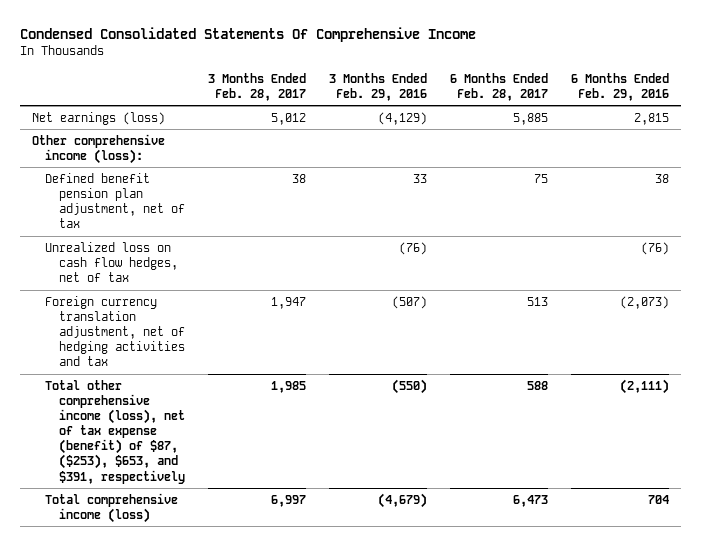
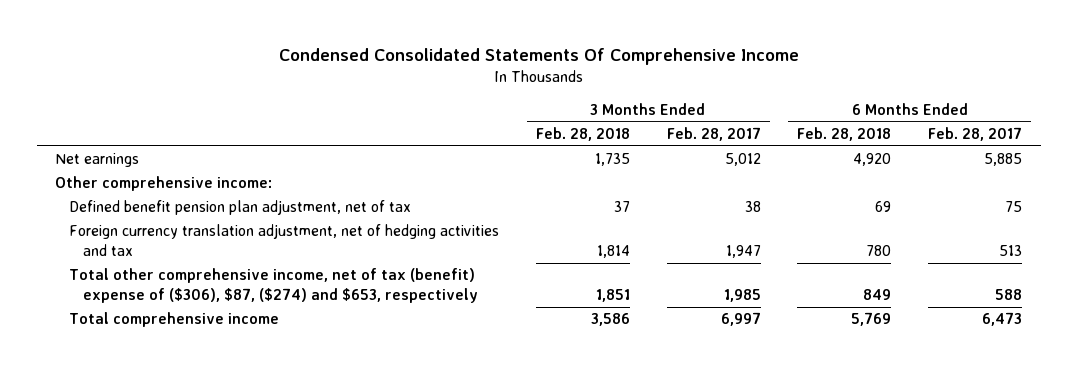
[328,72,427,101] 3 Months Ended Feb. 29, 2016 -> none
[571,72,670,101] 6 Months Ended Feb. 29, 2016 -> none
none -> [535,127,630,142] Feb. 28, 2018
none -> [797,127,892,142] Feb. 28, 2018
[31,111,165,125] Net earnings (loss) -> [55,153,140,168] Net earnings
[31,133,165,164] Other comprehensive income (loss): -> [55,176,273,192] Other comprehensive income:
[45,241,178,283] Unrealized loss on cash flow hedges, net of tax -> none
[45,379,185,484] Total other comprehensive income (loss), net of tax expense (benefit) of $87, ($253), $653, and $391, respectively -> [69,268,479,303] Total other comprehensive income, net of tax (benefit) expense of ($306), $87, ($274) and $653, respectively
[45,492,179,523] Total comprehensive income (loss) -> [69,312,280,328] Total comprehensive income

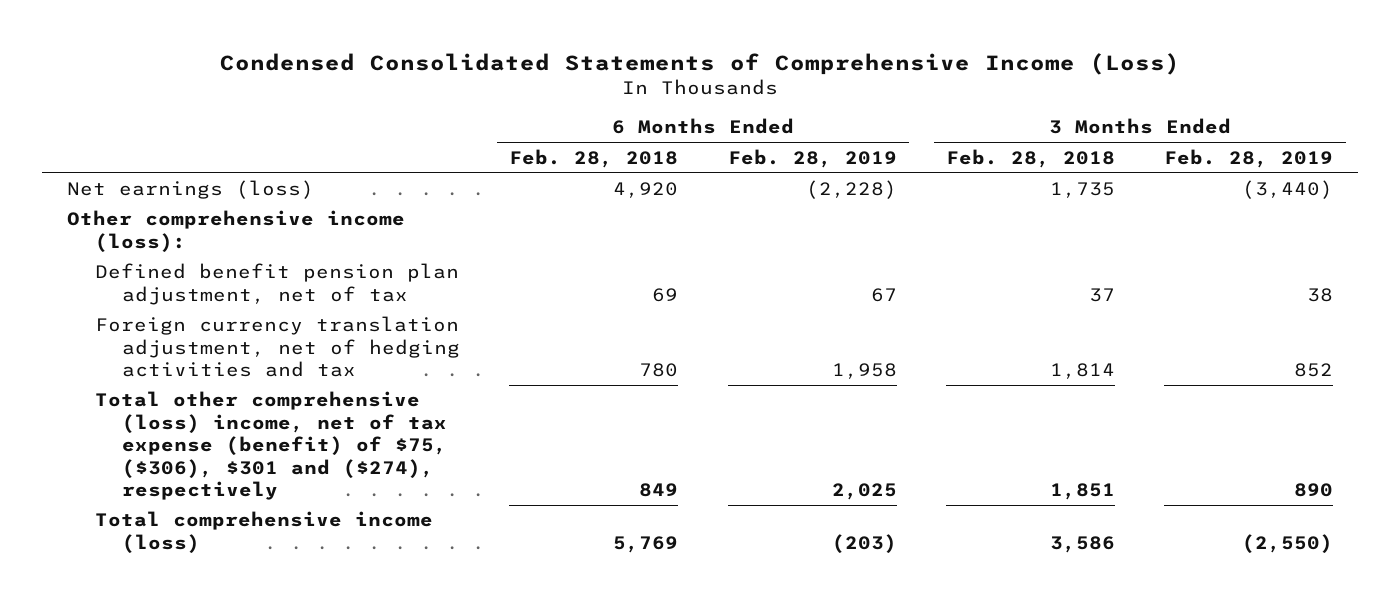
[278,48,799,66] Condensed Consolidated Statements Of Comprehensive Income -> [220,53,1181,76] Condensed Consolidated Statements of Comprehensive Income (Loss)
[666,127,761,142] Feb. 28, 2017 -> none
[928,127,1023,142] Feb. 28, 2017 -> none
none -> [727,148,897,168] Feb. 28, 2019
none -> [1164,148,1334,168] Feb. 28, 2019
[55,153,140,168] Net earnings -> [67,180,315,200] Net earnings (loss)
[55,176,273,192] Other comprehensive income: -> [67,210,406,252] Other comprehensive income (loss):
[69,268,479,303] Total other comprehensive income, net of tax (benefit) expense of ($306), $87, ($274) and $653, respectively -> [94,391,447,501] Total other comprehensive (loss) income, net of tax expense (benefit) of $75, ($306), $301 and ($274), respectively
[69,312,280,328] Total comprehensive income -> [94,511,433,553] Total comprehensive income (loss)

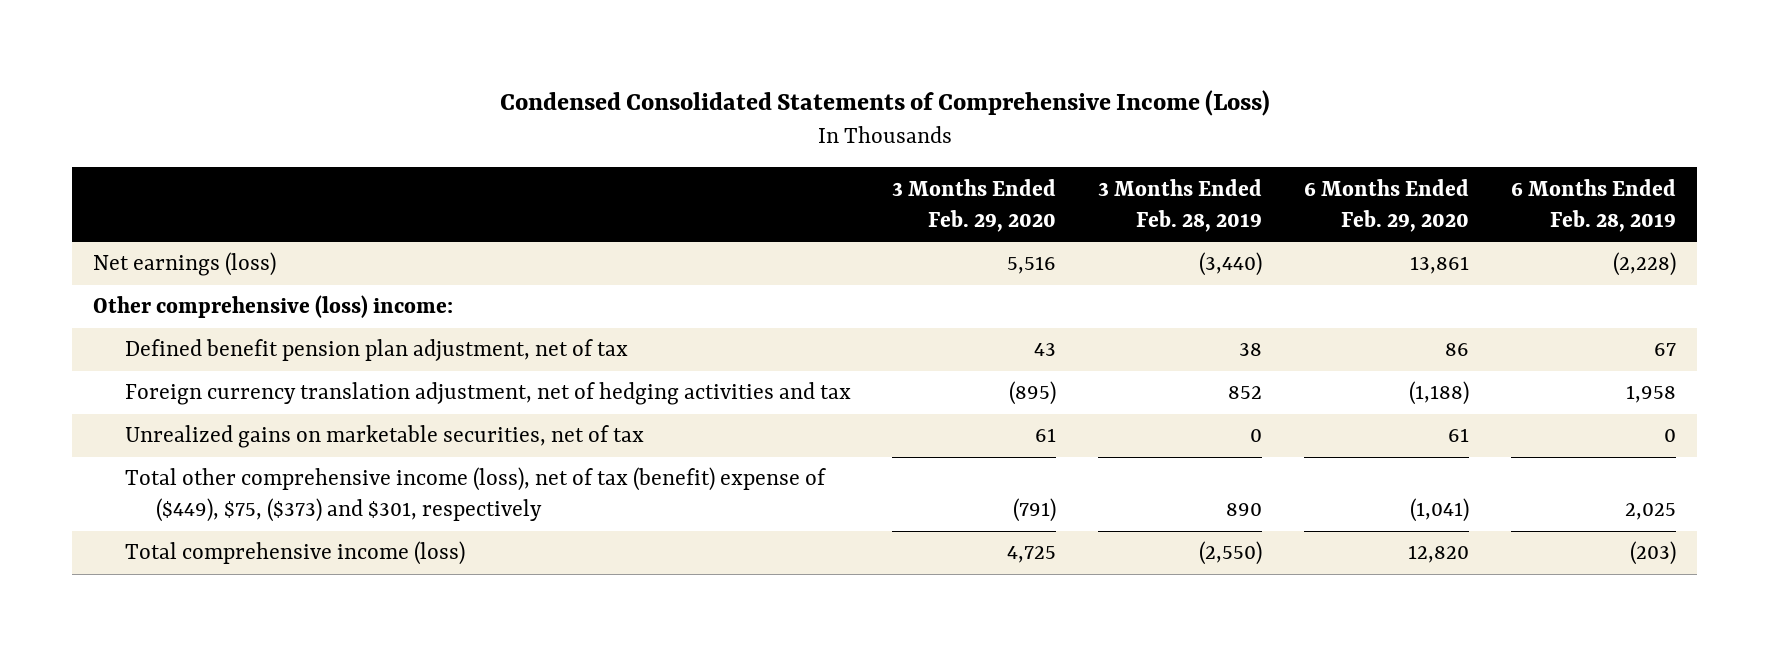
[509,148,679,168] Feb. 28, 2018 -> none
[945,148,1115,168] Feb. 28, 2018 -> none
none -> [892,178,1057,232] 3 Months Ended Feb. 29, 2020
none -> [1304,178,1470,232] 6 Months Ended Feb. 29, 2020
[67,210,406,252] Other comprehensive income (loss): -> [93,295,454,319] Other comprehensive (loss) income:
none -> [124,425,644,449] Unrealized gains on marketable securities, net of tax
[94,391,447,501] Total other comprehensive (loss) income, net of tax expense (benefit) of $75, ($306), $301 and ($274), respectively -> [124,467,826,523] Total other comprehensive income (loss), net of tax (benefit) expense of ($449), $75, ($373) and $301, respectively

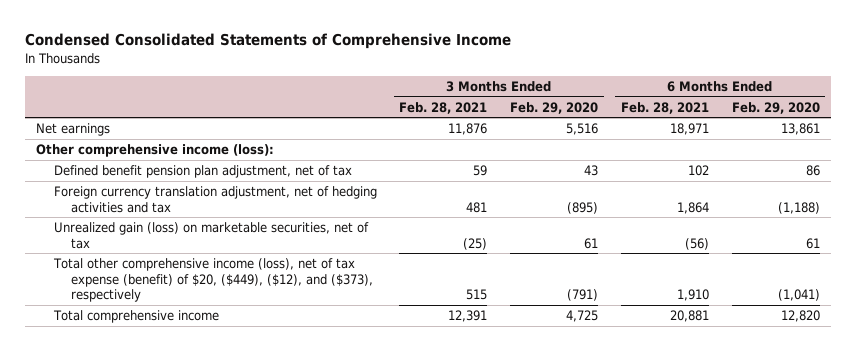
[499,90,1270,117] Condensed Consolidated Statements of Comprehensive Income (Loss) -> [25,33,512,50] Condensed Consolidated Statements of Comprehensive Income
[1098,178,1263,232] 3 Months Ended Feb. 28, 2019 -> none
[1511,178,1677,232] 6 Months Ended Feb. 28, 2019 -> none
none -> [399,101,488,114] Feb. 28, 2021
none -> [620,101,709,114] Feb. 28, 2021
[93,252,277,277] Net earnings (loss) -> [36,123,111,137] Net earnings
[93,295,454,319] Other comprehensive (loss) income: -> [36,144,275,158] Other comprehensive income (loss):
[124,425,644,449] Unrealized gains on marketable securities, net of tax -> [53,222,369,249] Unrealized gain (loss) on marketable securities, net of tax
[124,467,826,523] Total other comprehensive income (loss), net of tax (benefit) expense of ($449), $75, ($373) and $301, respectively -> [52,258,374,302] Total other comprehensive income (loss), net of tax expense (benefit) of $20, ($449), ($12), and ($373), respectively
[124,541,465,566] Total comprehensive income (loss) -> [52,310,219,324] Total comprehensive income

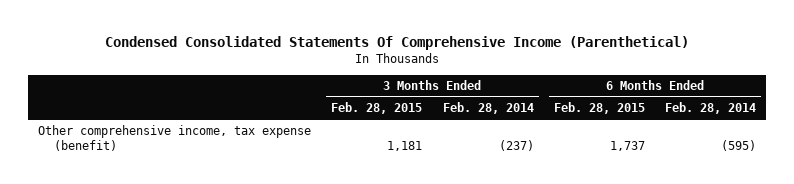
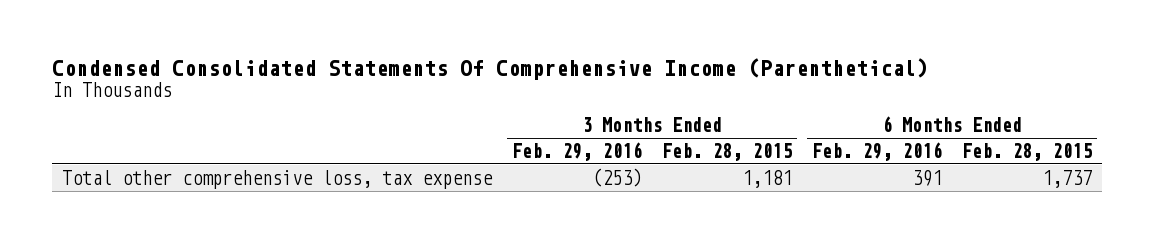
[442,102,534,115] Feb. 28, 2014 -> none
[665,102,757,115] Feb. 28, 2014 -> none
none -> [511,141,642,161] Feb. 29, 2016
none -> [811,141,942,161] Feb. 29, 2016
[38,125,312,151] Other comprehensive income, tax expense (benefit) -> [61,169,493,189] Total other comprehensive loss, tax expense

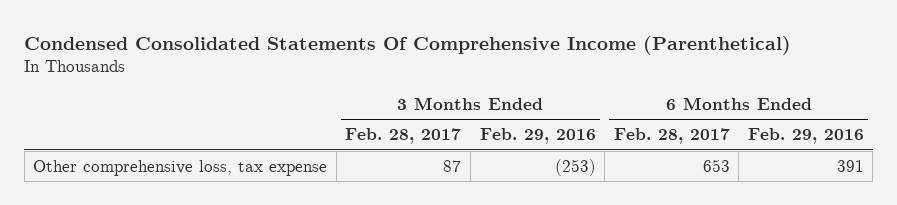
[661,142,792,161] Feb. 28, 2015 -> none
[962,142,1093,161] Feb. 28, 2015 -> none
none -> [345,128,462,145] Feb. 28, 2017
none -> [613,128,730,145] Feb. 28, 2017
[61,169,493,189] Total other comprehensive loss, tax expense -> [33,159,328,176] Other comprehensive loss, tax expense

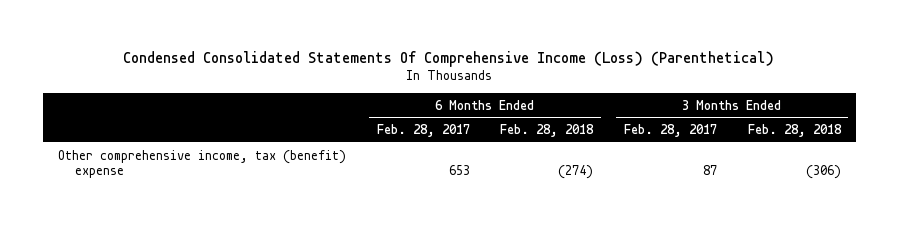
[24,35,792,55] Condensed Consolidated Statements Of Comprehensive Income (Parenthetical) -> [123,50,775,67] Condensed Consolidated Statements Of Comprehensive Income (Loss) (Parenthetical)
[479,128,596,145] Feb. 29, 2016 -> none
[747,128,864,145] Feb. 29, 2016 -> none
none -> [500,124,595,138] Feb. 28, 2018
none -> [747,124,842,138] Feb. 28, 2018
[33,159,328,176] Other comprehensive loss, tax expense -> [58,149,347,179] Other comprehensive income, tax (benefit) expense

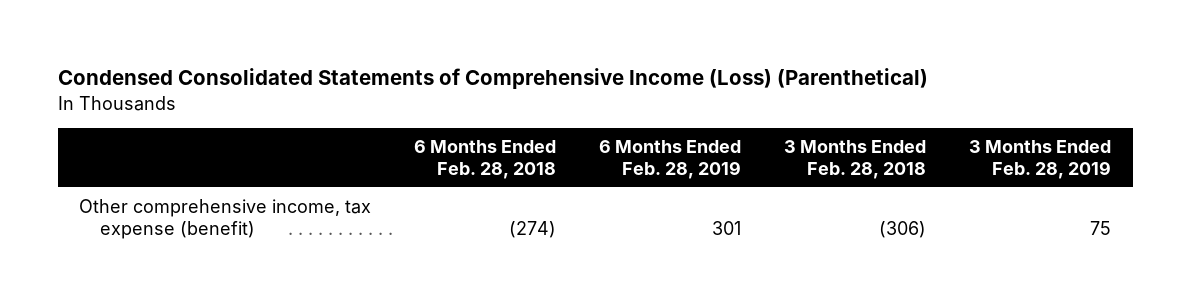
[123,50,775,67] Condensed Consolidated Statements Of Comprehensive Income (Loss) (Parenthetical) -> [57,68,928,90] Condensed Consolidated Statements of Comprehensive Income (Loss) (Parenthetical)
[376,124,470,138] Feb. 28, 2017 -> none
[624,124,718,138] Feb. 28, 2017 -> none
none -> [599,139,742,180] 6 Months Ended Feb. 28, 2019
none -> [969,139,1112,180] 3 Months Ended Feb. 28, 2019
[58,149,347,179] Other comprehensive income, tax (benefit) expense -> [79,198,372,240] Other comprehensive income, tax expense (benefit)

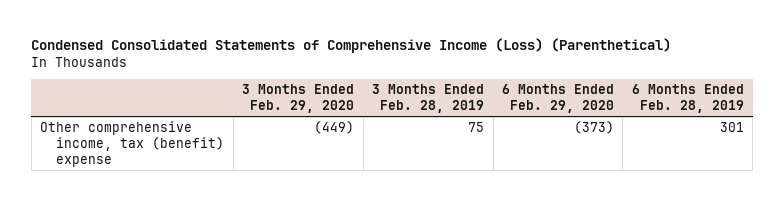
[414,139,557,180] 6 Months Ended Feb. 28, 2018 -> none
[784,139,927,180] 3 Months Ended Feb. 28, 2018 -> none
none -> [242,84,355,114] 3 Months Ended Feb. 29, 2020
none -> [501,84,614,114] 6 Months Ended Feb. 29, 2020
[79,198,372,240] Other comprehensive income, tax expense (benefit) -> [40,121,225,167] Other comprehensive income, tax (benefit) expense

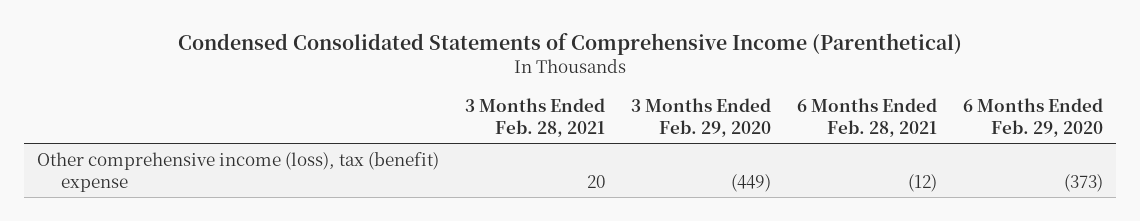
[31,38,672,54] Condensed Consolidated Statements of Comprehensive Income (Loss) (Parenthetical) -> [177,33,962,56] Condensed Consolidated Statements of Comprehensive Income (Parenthetical)
[372,84,485,114] 3 Months Ended Feb. 28, 2019 -> none
[631,84,744,114] 6 Months Ended Feb. 28, 2019 -> none
none -> [464,98,605,138] 3 Months Ended Feb. 28, 2021
none -> [796,98,937,138] 6 Months Ended Feb. 28, 2021
[40,121,225,167] Other comprehensive income, tax (benefit) expense -> [36,151,439,192] Other comprehensive income (loss), tax (benefit) expense

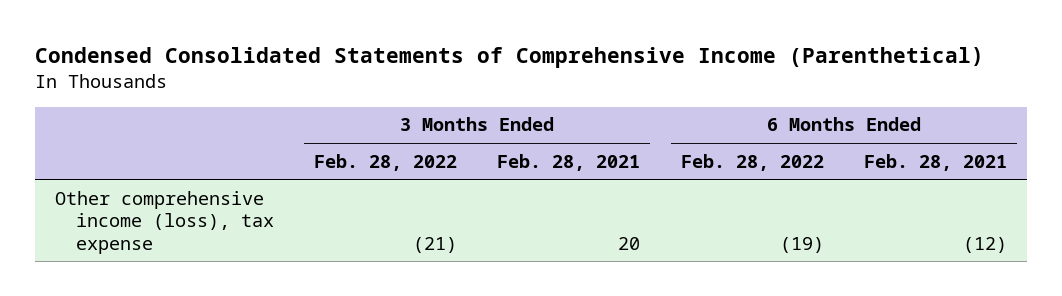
[630,98,771,138] 3 Months Ended Feb. 29, 2020 -> none
[962,98,1103,138] 6 Months Ended Feb. 29, 2020 -> none
none -> [313,153,457,171] Feb. 28, 2022
none -> [680,153,824,171] Feb. 28, 2022
[36,151,439,192] Other comprehensive income (loss), tax (benefit) expense -> [55,190,274,254] Other comprehensive income (loss), tax expense

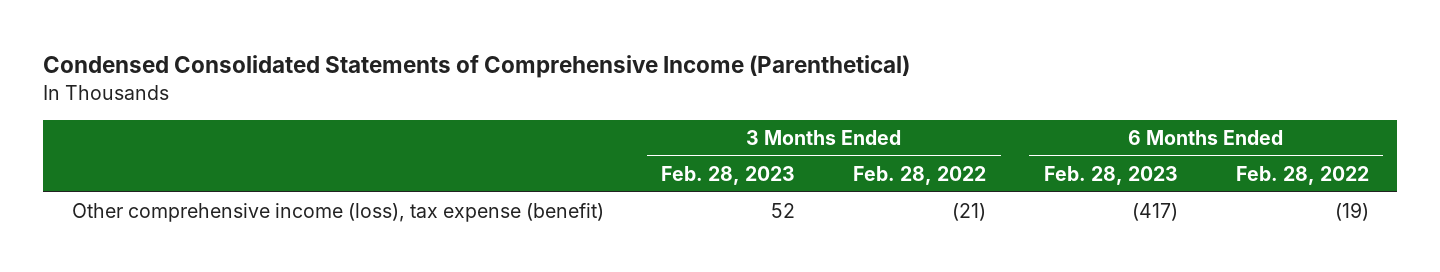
[497,153,641,171] Feb. 28, 2021 -> none
[864,153,1008,171] Feb. 28, 2021 -> none
none -> [661,166,796,186] Feb. 28, 2023
none -> [1043,166,1178,186] Feb. 28, 2023
[55,190,274,254] Other comprehensive income (loss), tax expense -> [71,203,604,223] Other comprehensive income (loss), tax expense (benefit)

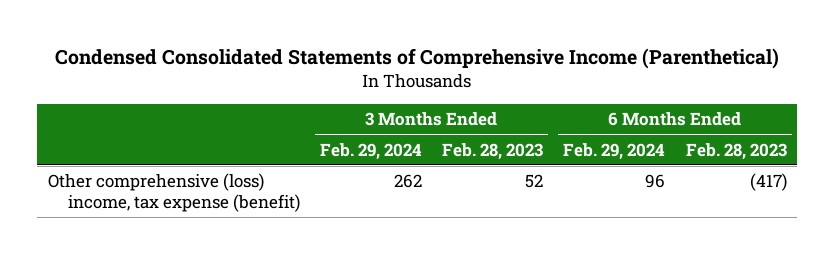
[853,166,987,186] Feb. 28, 2022 -> none
[1235,166,1369,186] Feb. 28, 2022 -> none
none -> [319,142,422,160] Feb. 29, 2024
none -> [563,142,666,160] Feb. 29, 2024
[71,203,604,223] Other comprehensive income (loss), tax expense (benefit) -> [47,173,300,213] Other comprehensive (loss) income, tax expense (benefit)

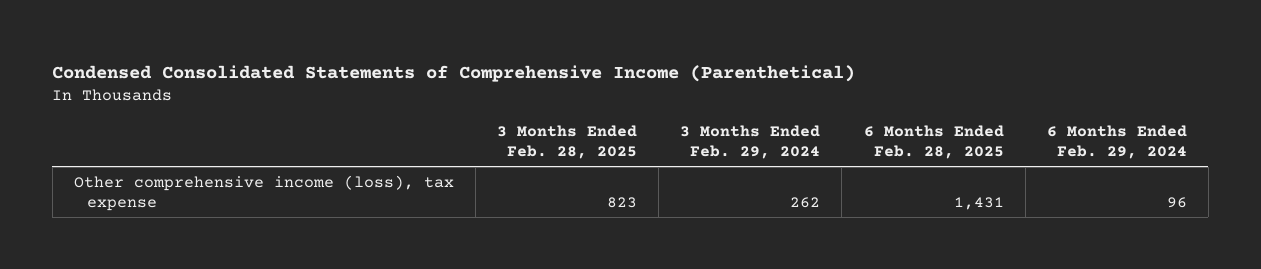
[442,142,544,160] Feb. 28, 2023 -> none
[685,142,787,160] Feb. 28, 2023 -> none
none -> [497,125,638,159] 3 Months Ended Feb. 28, 2025
none -> [863,125,1004,159] 6 Months Ended Feb. 28, 2025
[47,173,300,213] Other comprehensive (loss) income, tax expense (benefit) -> [73,175,454,211] Other comprehensive income (loss), tax expense

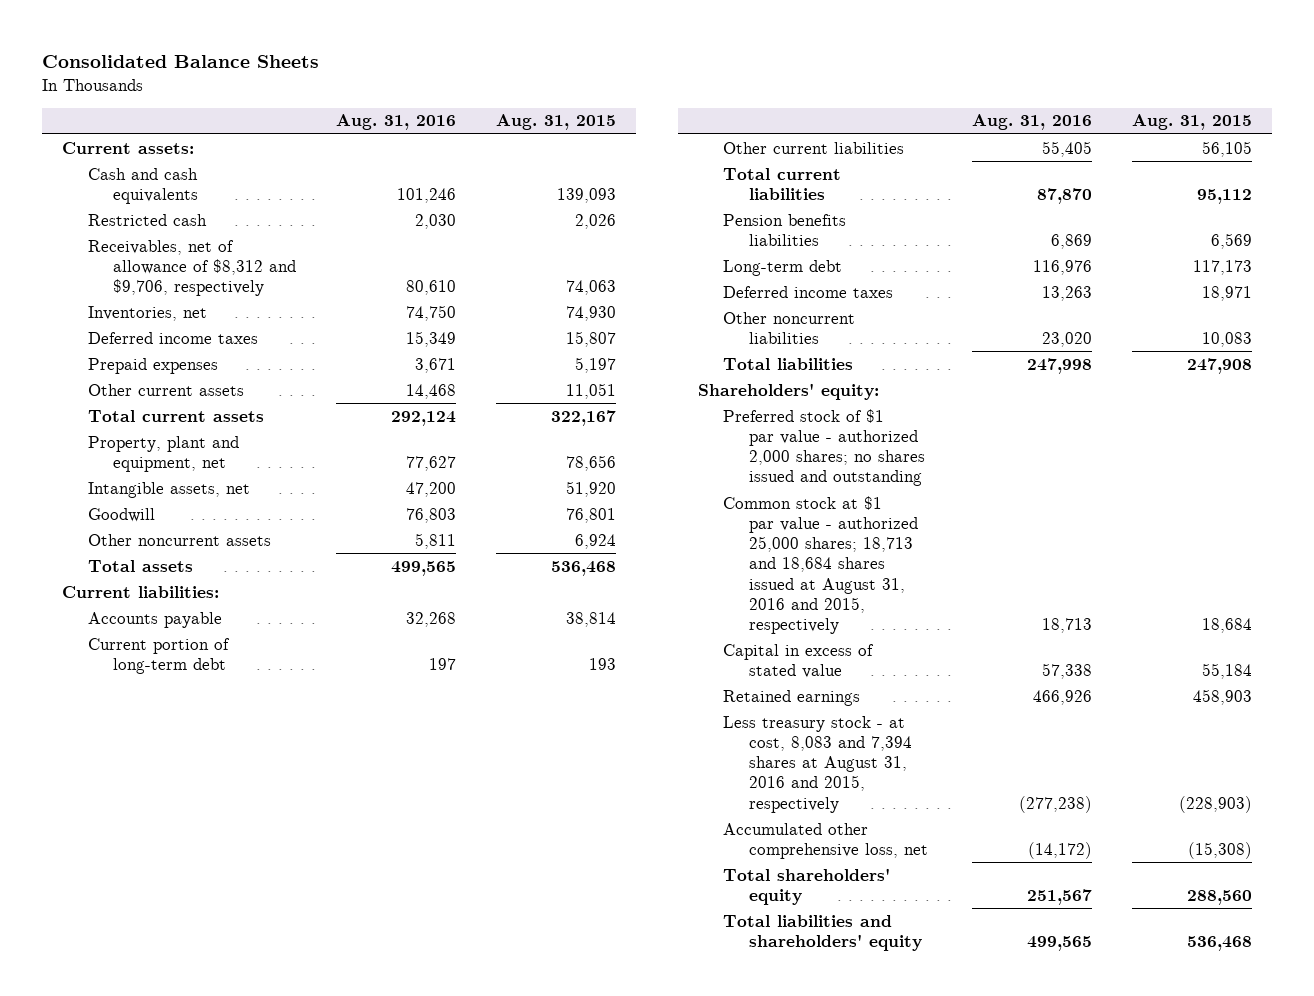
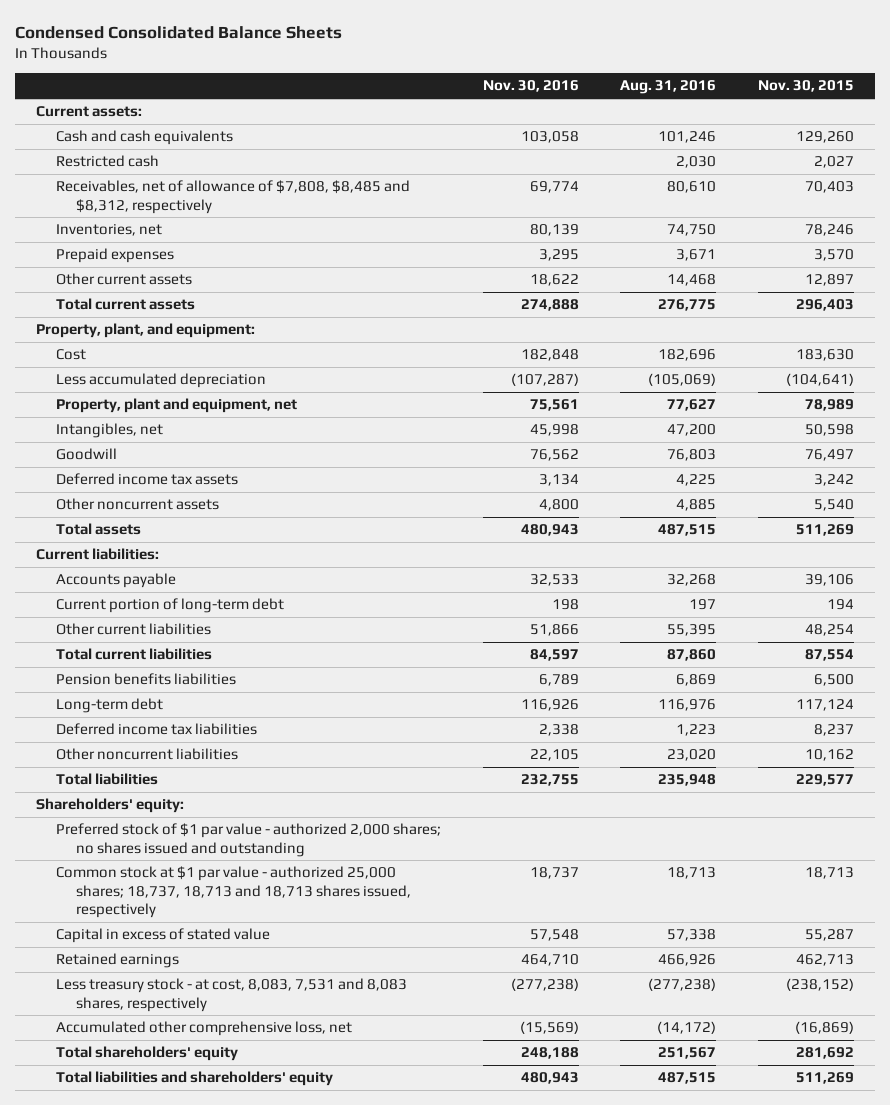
[42,55,320,69] Consolidated Balance Sheets -> [15,26,343,40] Condensed Consolidated Balance Sheets
[496,114,617,131] Aug. 31, 2015 -> none
none -> [482,80,579,93] Nov. 30, 2016
none -> [758,80,855,93] Nov. 30, 2015
[87,239,297,297] Receivables, net of allowance of $8,312 and $9,706, respectively -> [55,180,410,214] Receivables, net of allowance of $7,808, $8,485 and $8,312, respectively
[87,331,258,344] Deferred income taxes -> none
[391,410,457,426] 292,124 -> [658,299,717,312] 276,775
none -> [36,323,256,339] Property, plant, and equipment:
none -> [55,349,86,361] Cost
none -> [55,373,266,389] Less accumulated depreciation
[87,481,250,498] Intangible assets, net -> [55,423,163,439] Intangibles, net
none -> [55,473,238,486] Deferred income tax assets
[415,532,457,549] 5,811 -> [676,499,717,512] 4,885
[391,560,457,576] 499,565 -> [658,524,717,537] 487,515
[1041,140,1092,157] 55,405 -> [667,624,717,637] 55,395
[1036,187,1092,204] 87,870 -> [667,649,717,662] 87,860
[723,285,894,298] Deferred income taxes -> [55,723,257,736] Deferred income tax liabilities
[1041,285,1092,301] 13,263 -> [676,724,717,737] 1,223
[1026,357,1092,374] 247,998 -> [658,774,717,787] 235,948
[723,495,918,634] Common stock at $1 par value - authorized 25,000 shares; 18,713 and 18,684 shares issued at August 31, 2016 and 2015, respectively -> [55,866,411,918] Common stock at $1 par value - authorized 25,000 shares; 18,737, 18,713 and 18,713 shares issued, respectively
[723,715,912,813] Less treasury stock - at cost, 8,083 and 7,394 shares at August 31, 2016 and 2015, respectively -> [55,978,407,1012] Less treasury stock - at cost, 8,083, 7,531 and 8,083 shares, respectively
[1026,935,1092,951] 499,565 -> [658,1072,717,1085] 487,515

